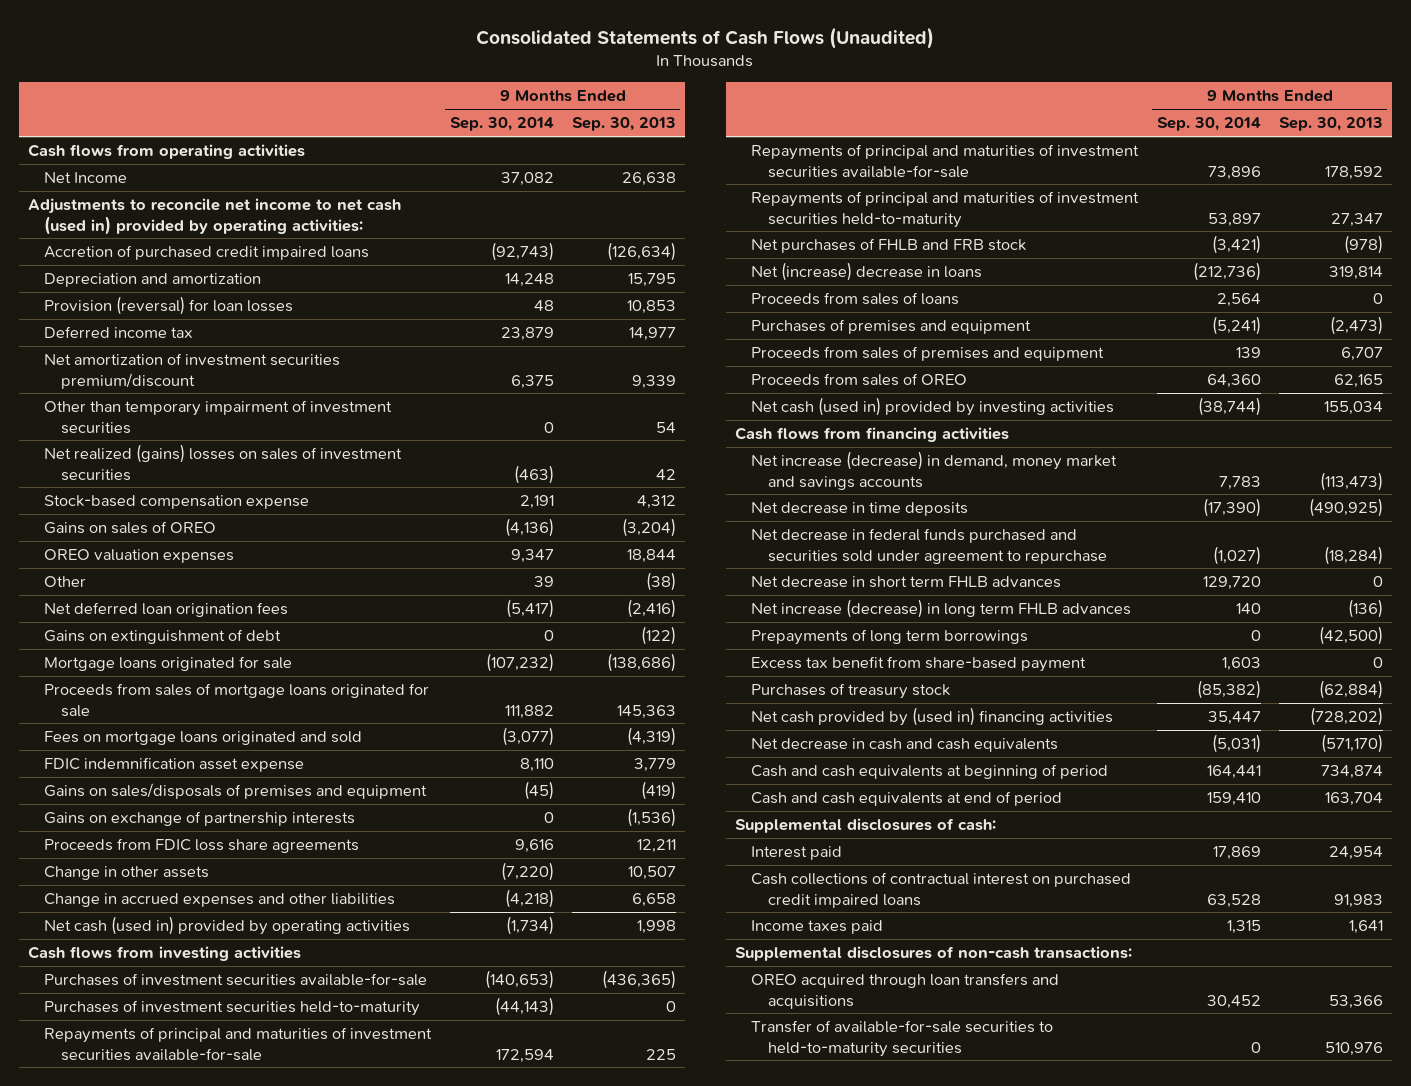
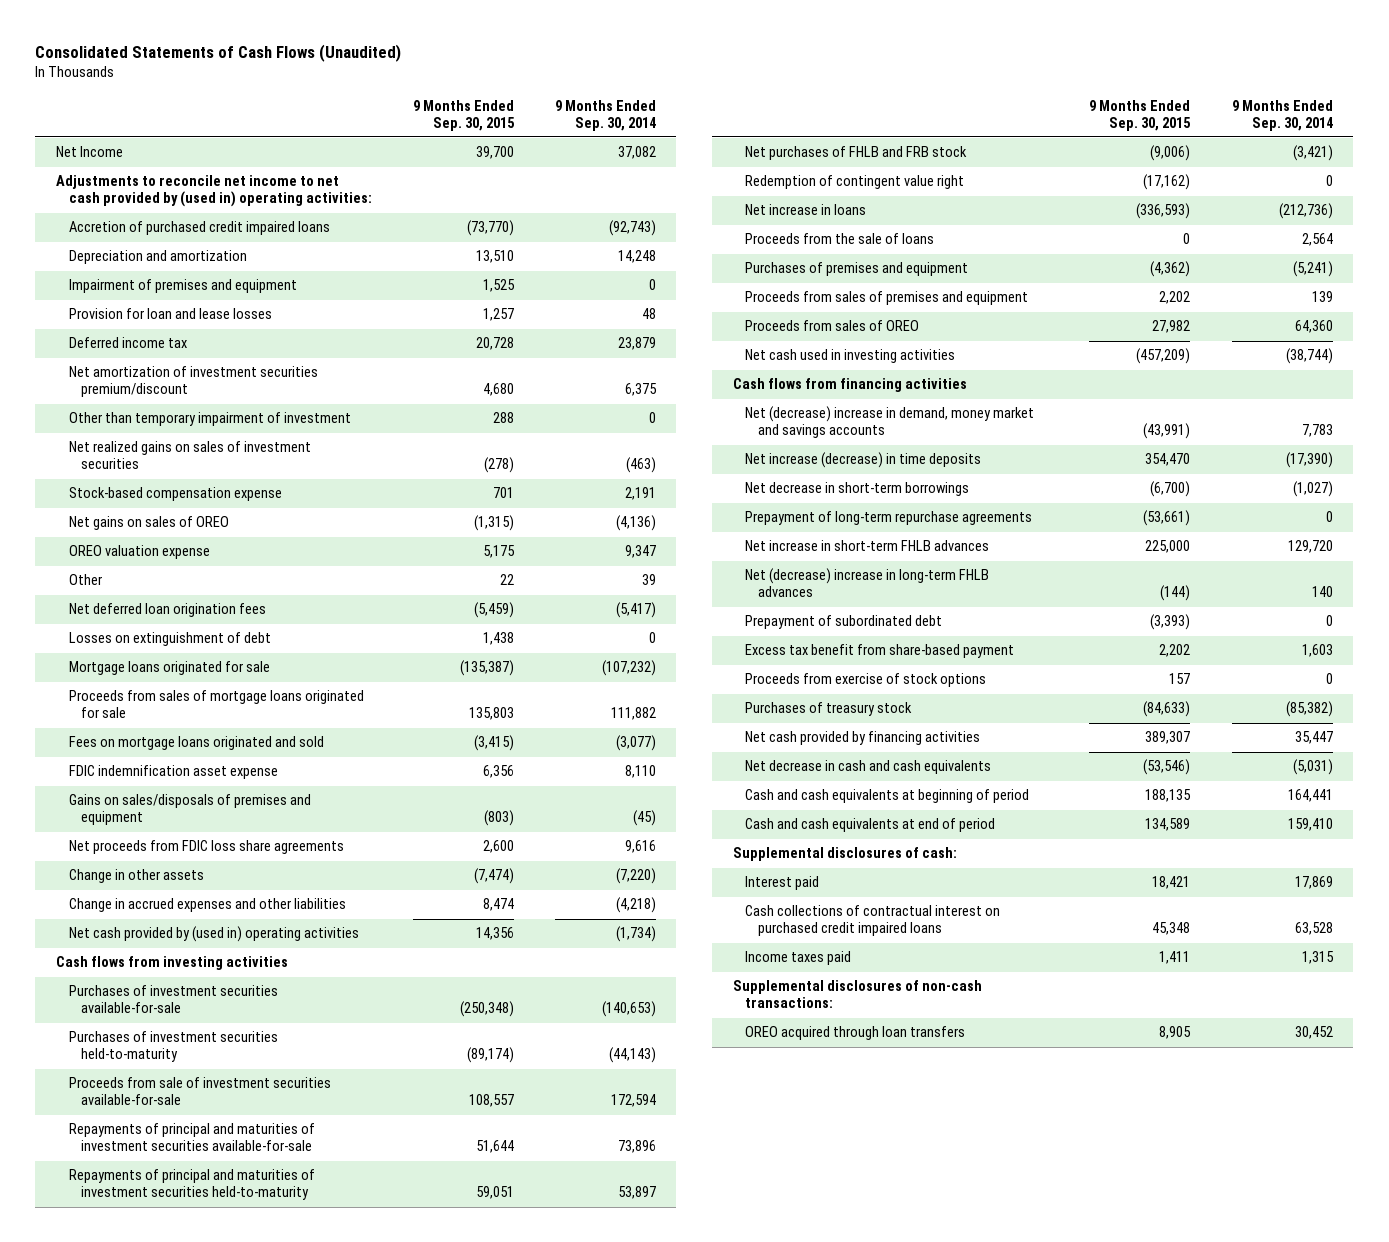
[571,117,676,132] Sep. 30, 2013 -> none
none -> [412,99,515,131] 9 Months Ended Sep. 30, 2015
[27,143,305,159] Cash flows from operating activities -> none
[27,197,401,235] Adjustments to reconcile net income to net cash (used in) provided by operating activities: -> [55,175,372,208] Adjustments to reconcile net income to net cash provided by (used in) operating activities:
none -> [68,279,297,294] Impairment of premises and equipment
[44,295,294,315] Provision (reversal) for loan losses -> [68,308,272,320] Provision for loan and lease losses
[44,399,393,434] Other than temporary impairment of investment securities -> [68,412,351,427] Other than temporary impairment of investment
[44,443,403,481] Net realized (gains) losses on sales of investment securities -> [68,441,311,470] Net realized gains on sales of investment securities
[44,520,217,534] Gains on sales of OREO -> [68,516,229,531] Net gains on sales of OREO
[44,548,235,563] OREO valuation expenses -> [68,545,210,560] OREO valuation expense
[44,628,282,644] Gains on extinguishment of debt -> [68,632,271,647] Losses on extinguishment of debt
[44,810,356,826] Gains on exchange of partnership interests -> none
[44,837,360,853] Proceeds from FDIC loss share agreements -> [68,840,344,855] Net proceeds from FDIC loss share agreements
[44,915,411,935] Net cash (used in) provided by operating activities -> [68,926,359,943] Net cash provided by (used in) operating activities
[44,1026,433,1061] Repayments of principal and maturities of investment securities available-for-sale -> [68,1077,331,1106] Proceeds from sale of investment securities available-for-sale
none -> [745,175,965,190] Redemption of contingent value right
[751,261,983,281] Net (increase) decrease in loans -> [745,204,867,216] Net increase in loans
[751,291,960,305] Proceeds from sales of loans -> [745,233,935,245] Proceeds from the sale of loans
[751,396,1115,416] Net cash (used in) provided by investing activities -> [745,349,956,364] Net cash used in investing activities
[751,450,1118,490] Net increase (decrease) in demand, money market and savings accounts -> [745,406,1035,439] Net (decrease) increase in demand, money market and savings accounts
[751,501,969,516] Net decrease in time deposits -> [745,452,982,469] Net increase (decrease) in time deposits
[751,527,1107,564] Net decrease in federal funds purchased and securities sold under agreement to repurchase -> [745,482,970,497] Net decrease in short-term borrowings
none -> [745,511,1033,526] Prepayment of long-term repurchase agreements
[751,575,1062,588] Net decrease in short term FHLB advances -> [745,540,990,552] Net increase in short-term FHLB advances
[751,598,1132,618] Net increase (decrease) in long term FHLB advances -> [745,568,990,598] Net (decrease) increase in long-term FHLB advances
[751,628,1029,645] Prepayments of long term borrowings -> [745,615,943,630] Prepayment of subordinated debt
none -> [745,673,987,688] Proceeds from exercise of stock options
[751,706,1114,726] Net cash provided by (used in) financing activities -> [745,731,981,746] Net cash provided by financing activities
[751,1019,1054,1057] Transfer of available-for-sale securities to held-to-maturity securities -> none
[751,972,1060,1009] OREO acquired through loan transfers and acquisitions -> [745,1026,966,1041] OREO acquired through loan transfers

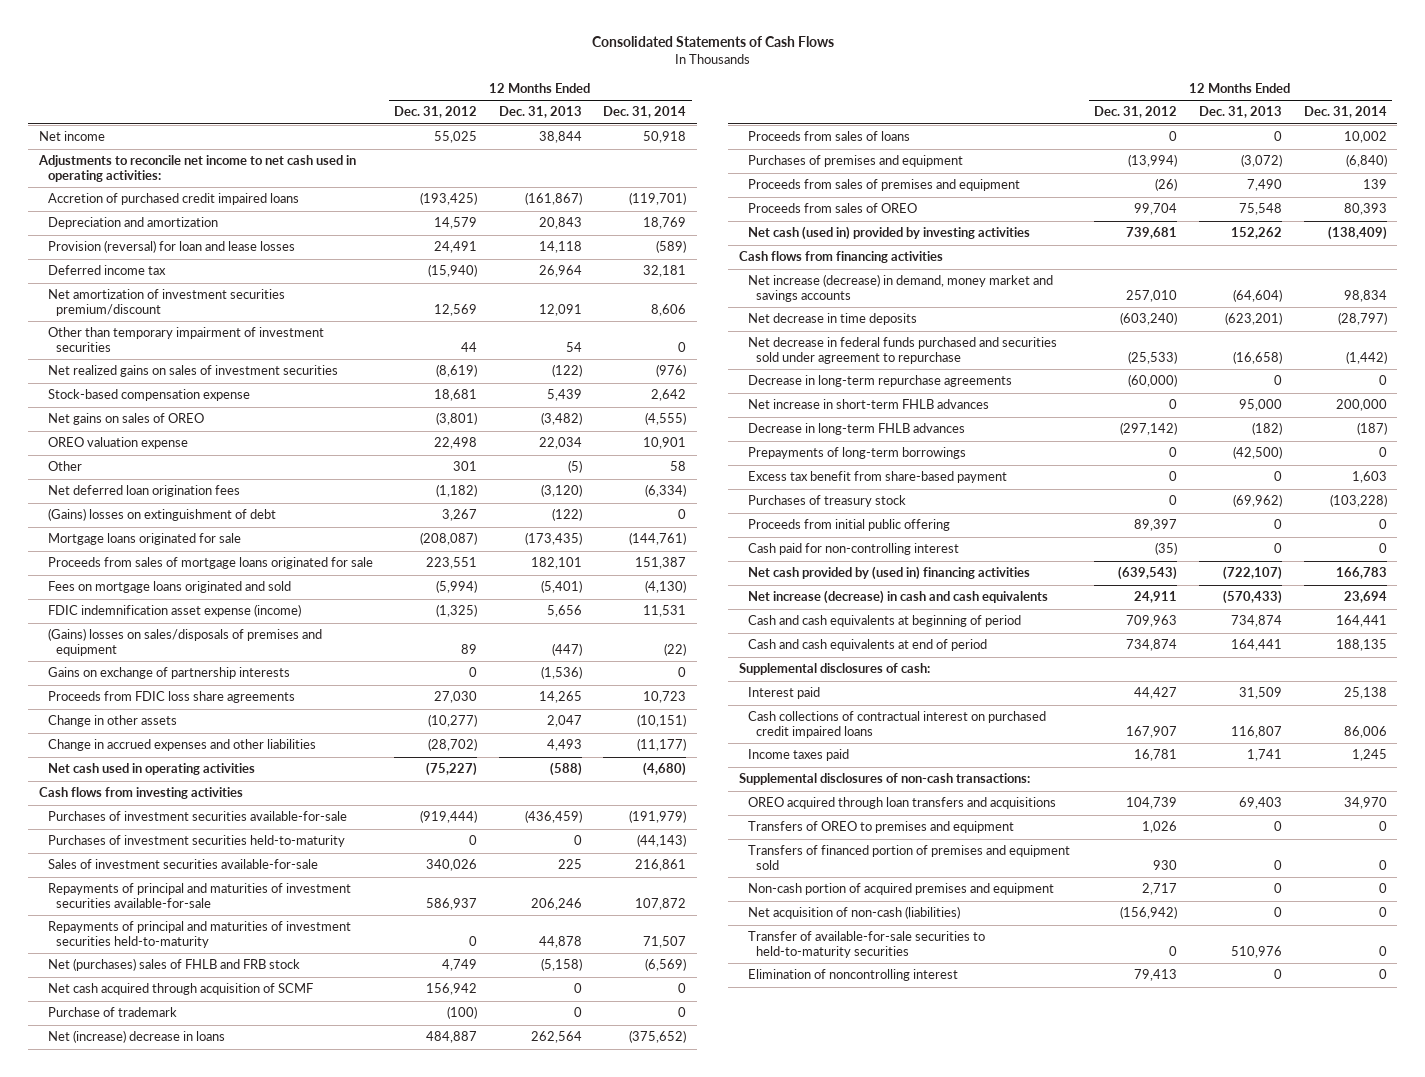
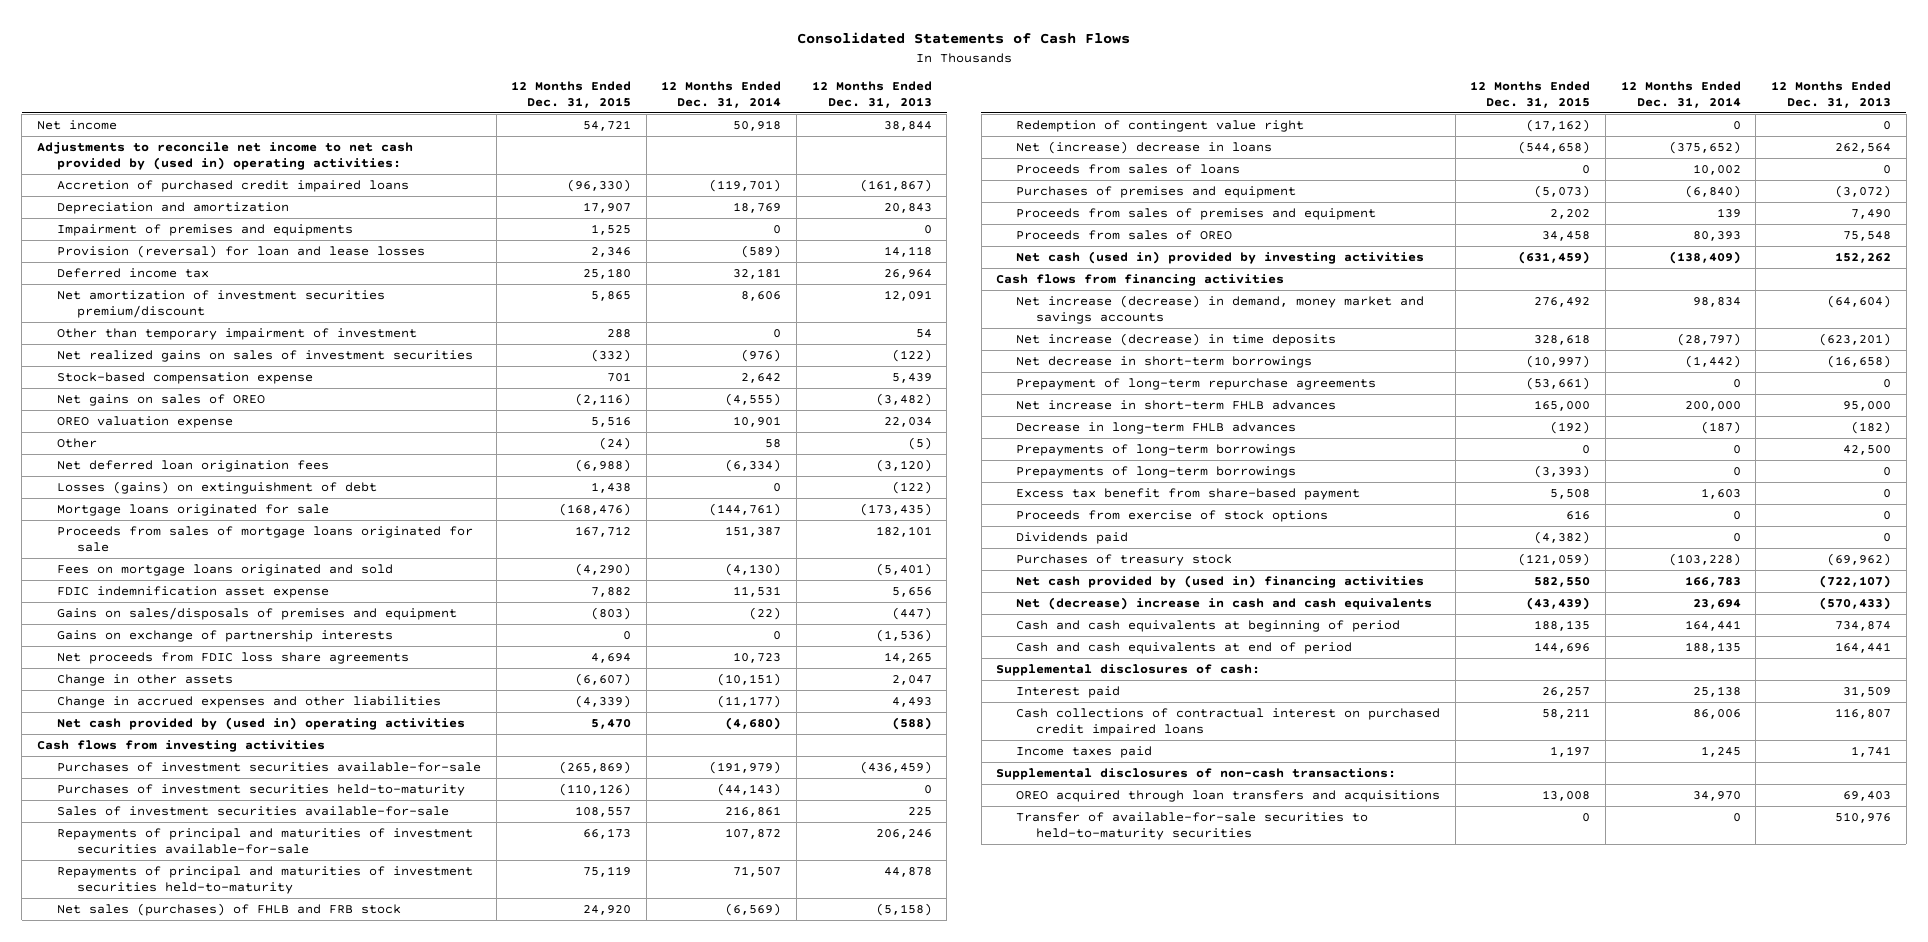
[394,106,478,119] Dec. 31, 2012 -> none
none -> [511,80,632,109] 12 Months Ended Dec. 31, 2015
[37,155,356,182] Adjustments to reconcile net income to net cash used in operating activities: -> [36,141,413,170] Adjustments to reconcile net income to net cash provided by (used in) operating activities:
none -> [56,223,353,236] Impairment of premises and equipments
[47,327,324,352] Other than temporary impairment of investment securities -> [56,327,417,340] Other than temporary impairment of investment
[47,508,276,522] (Gains) losses on extinguishment of debt -> [56,480,377,494] Losses (gains) on extinguishment of debt
[47,604,301,618] FDIC indemnification asset expense (income) -> [56,585,329,598] FDIC indemnification asset expense
[47,628,322,656] (Gains) losses on sales/disposals of premises and equipment -> [56,606,457,620] Gains on sales/disposals of premises and equipment
[47,691,295,704] Proceeds from FDIC loss share agreements -> [56,651,409,664] Net proceeds from FDIC loss share agreements
[47,763,255,776] Net cash used in operating activities -> [56,716,465,730] Net cash provided by (used in) operating activities
[47,983,313,996] Net cash acquired through acquisition of SCMF -> none
[47,1007,177,1018] Purchase of trademark -> none
[47,958,300,972] Net (purchases) sales of FHLB and FRB stock -> [56,902,401,916] Net sales (purchases) of FHLB and FRB stock
none -> [1016,119,1305,132] Redemption of contingent value right
[747,313,917,326] Net decrease in time deposits -> [1016,332,1337,346] Net increase (decrease) in time deposits
[747,337,1057,364] Net decrease in federal funds purchased and securities sold under agreement to repurchase -> [1016,355,1313,368] Net decrease in short-term borrowings
[747,375,1012,388] Decrease in long-term repurchase agreements -> [1016,377,1377,390] Prepayment of long-term repurchase agreements
[1232,446,1282,460] (42,500) -> [1842,444,1891,455] 42,500
none -> [1016,465,1297,478] Prepayments of long-term borrowings
none -> [1016,509,1329,522] Proceeds from exercise of stock options
none -> [1016,531,1129,544] Dividends paid
[747,519,950,532] Proceeds from initial public offering -> none
[747,543,959,556] Cash paid for non-controlling interest -> none
[747,590,1048,605] Net increase (decrease) in cash and cash equivalents -> [1016,596,1433,610] Net (decrease) increase in cash and cash equivalents
[747,821,1014,834] Transfers of OREO to premises and equipment -> none
[747,845,1070,870] Transfers of financed portion of premises and equipment sold -> none
[747,883,1054,896] Non-cash portion of acquired premises and equipment -> none
[747,906,960,920] Net acquisition of non-cash (liabilities) -> none
[747,969,958,982] Elimination of noncontrolling interest -> none

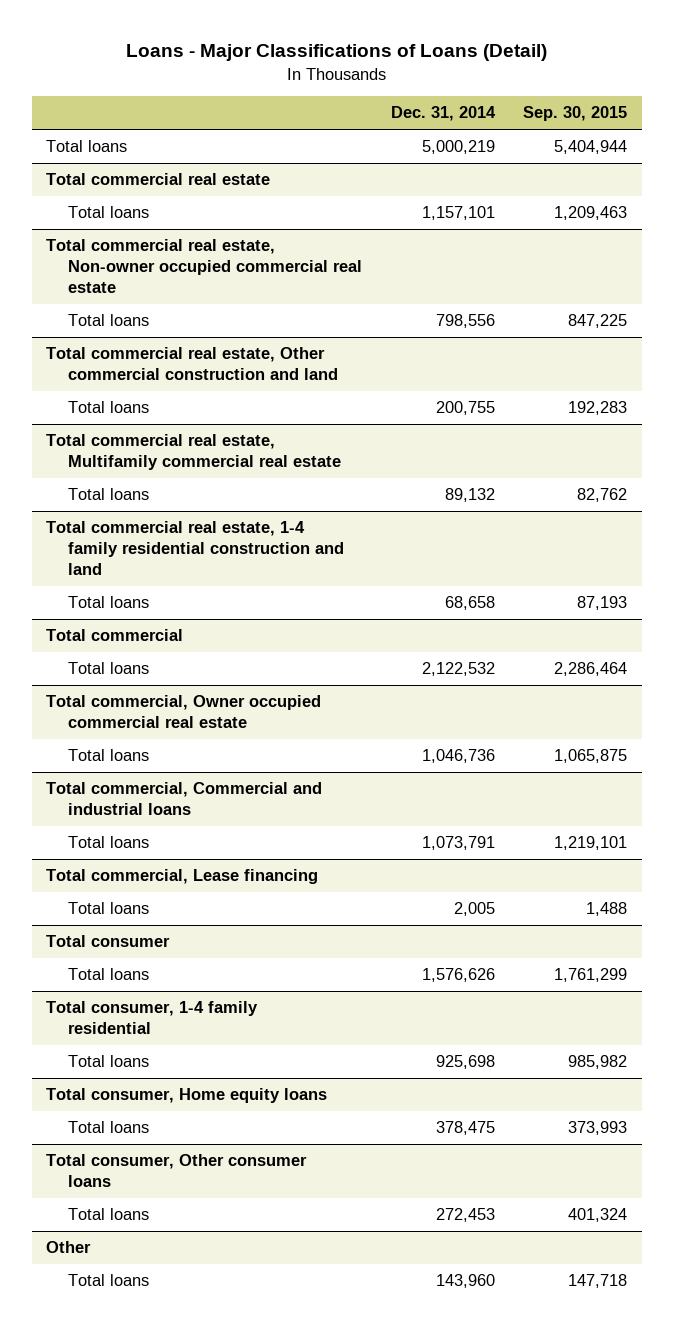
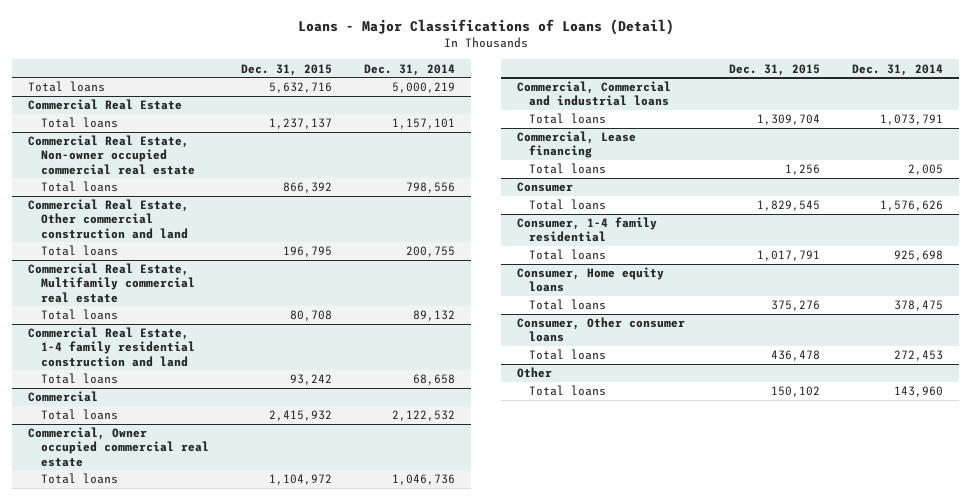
[523,106,628,122] Sep. 30, 2015 -> none
none -> [240,63,332,76] Dec. 31, 2015
[46,173,271,186] Total commercial real estate -> [28,99,183,111] Commercial Real Estate
[46,239,362,294] Total commercial real estate, Non-owner occupied commercial real estate -> [28,135,196,175] Commercial Real Estate, Non-owner occupied commercial real estate
[46,347,338,381] Total commercial real estate, Other commercial construction and land -> [28,199,190,239] Commercial Real Estate, Other commercial construction and land
[46,434,341,471] Total commercial real estate, Multifamily commercial real estate -> [28,263,196,303] Commercial Real Estate, Multifamily commercial real estate
[46,521,344,576] Total commercial real estate, 1-4 family residential construction and land -> [28,327,196,367] Commercial Real Estate, 1-4 family residential construction and land
[46,629,184,642] Total commercial -> [28,391,99,403] Commercial
[46,695,322,729] Total commercial, Owner occupied commercial real estate -> [28,427,210,467] Commercial, Owner occupied commercial real estate
[46,782,323,816] Total commercial, Commercial and industrial loans -> [516,81,671,107] Commercial, Commercial and industrial loans
[46,869,319,885] Total commercial, Lease financing -> [516,131,636,159] Commercial, Lease financing
[46,935,171,948] Total consumer -> [516,182,573,193] Consumer
[46,1001,259,1035] Total consumer, 1-4 family residential -> [516,217,657,243] Consumer, 1-4 family residential
[46,1088,328,1104] Total consumer, Home equity loans -> [516,267,664,293] Consumer, Home equity loans
[46,1154,308,1188] Total consumer, Other consumer loans -> [516,317,685,343] Consumer, Other consumer loans

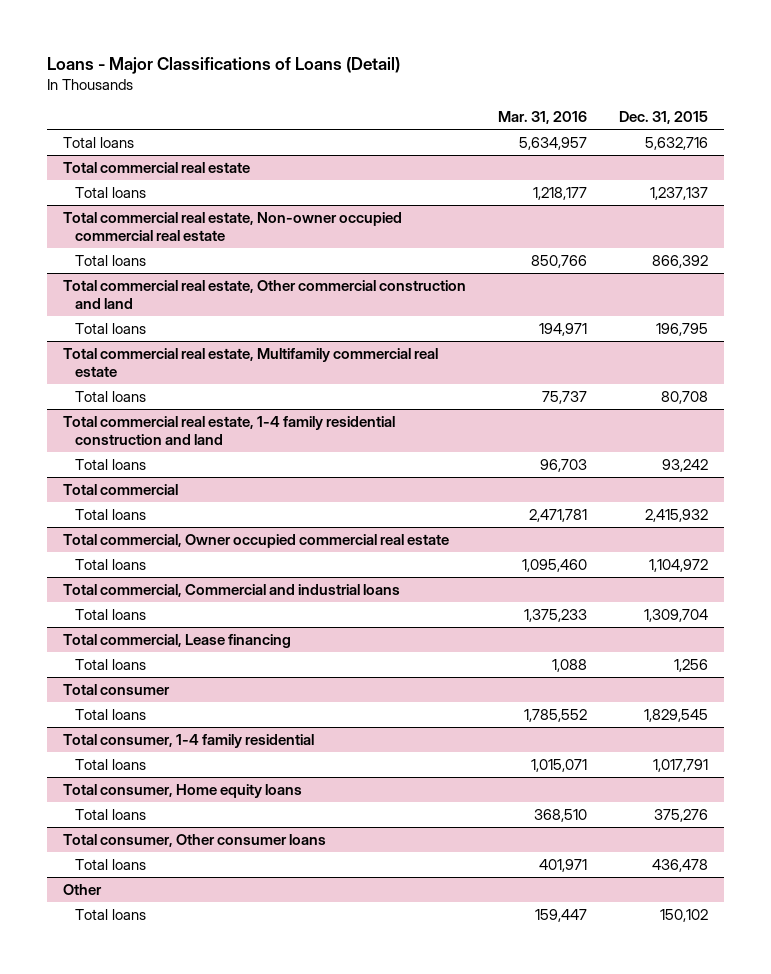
[363,63,455,76] Dec. 31, 2014 -> none
none -> [498,111,588,125] Mar. 31, 2016
[28,99,183,111] Commercial Real Estate -> [62,161,250,173] Total commercial real estate
[28,135,196,175] Commercial Real Estate, Non-owner occupied commercial real estate -> [62,211,402,241] Total commercial real estate, Non-owner occupied commercial real estate
[28,199,190,239] Commercial Real Estate, Other commercial construction and land -> [62,279,466,309] Total commercial real estate, Other commercial construction and land
[28,263,196,303] Commercial Real Estate, Multifamily commercial real estate -> [62,347,438,377] Total commercial real estate, Multifamily commercial real estate
[28,327,196,367] Commercial Real Estate, 1-4 family residential construction and land -> [62,415,395,445] Total commercial real estate, 1-4 family residential construction and land
[28,391,99,403] Commercial -> [62,483,178,495] Total commercial
[28,427,210,467] Commercial, Owner occupied commercial real estate -> [62,533,449,548] Total commercial, Owner occupied commercial real estate
[516,81,671,107] Commercial, Commercial and industrial loans -> [62,583,400,597] Total commercial, Commercial and industrial loans
[516,131,636,159] Commercial, Lease financing -> [62,633,291,648] Total commercial, Lease financing
[516,182,573,193] Consumer -> [62,683,170,695] Total consumer
[516,217,657,243] Consumer, 1-4 family residential -> [62,733,314,748] Total consumer, 1-4 family residential
[516,267,664,293] Consumer, Home equity loans -> [62,783,302,798] Total consumer, Home equity loans
[516,317,685,343] Consumer, Other consumer loans -> [62,833,326,847] Total consumer, Other consumer loans

